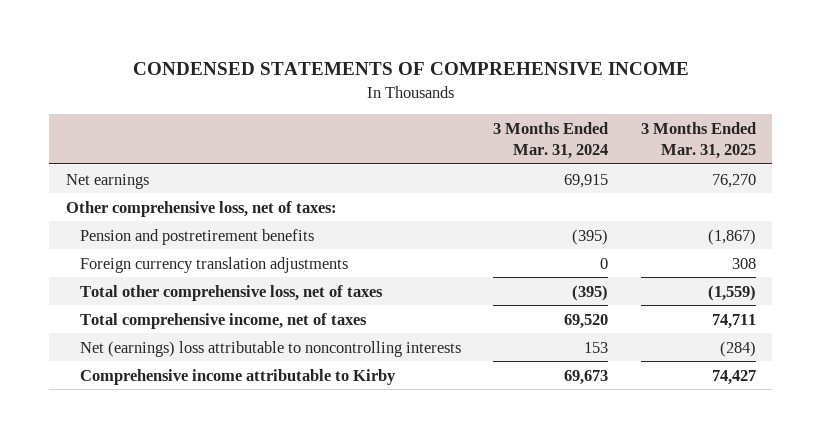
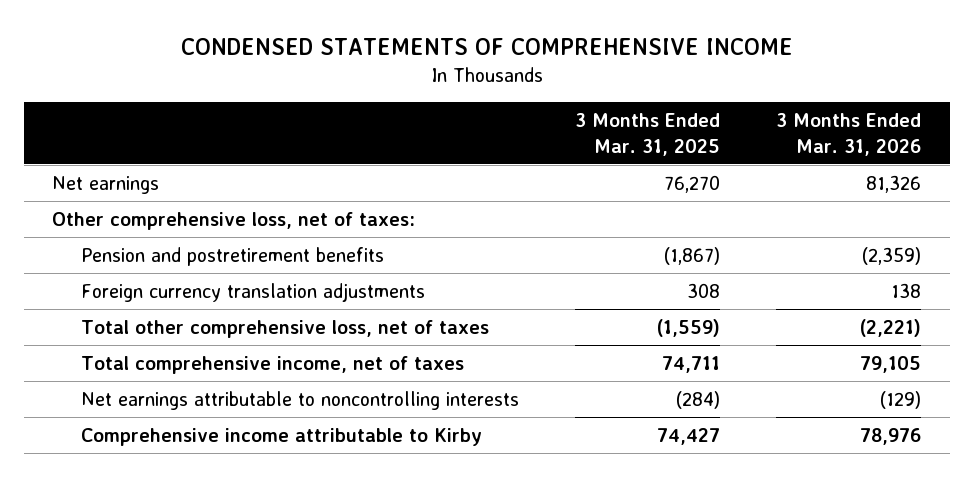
[493,121,609,160] 3 Months Ended Mar. 31, 2024 -> none
none -> [776,113,922,156] 3 Months Ended Mar. 31, 2026
[79,340,461,357] Net (earnings) loss attributable to noncontrolling interests -> [80,390,519,410] Net earnings attributable to noncontrolling interests

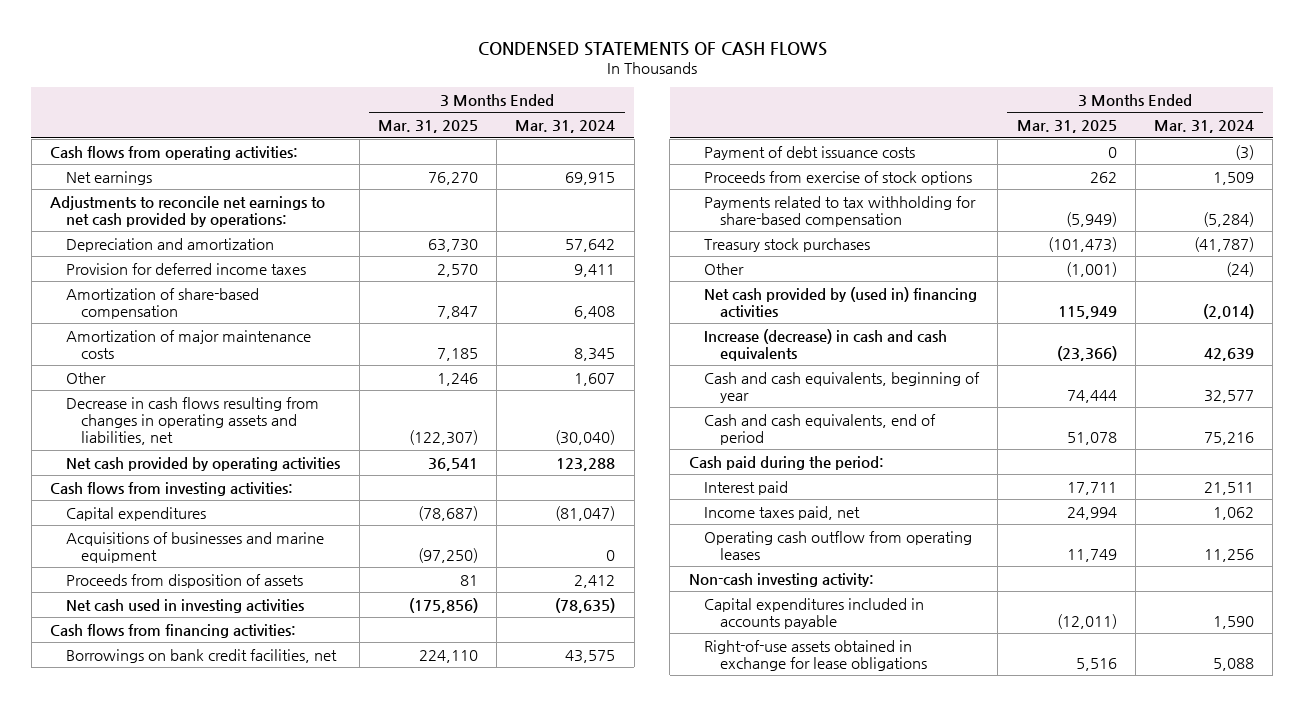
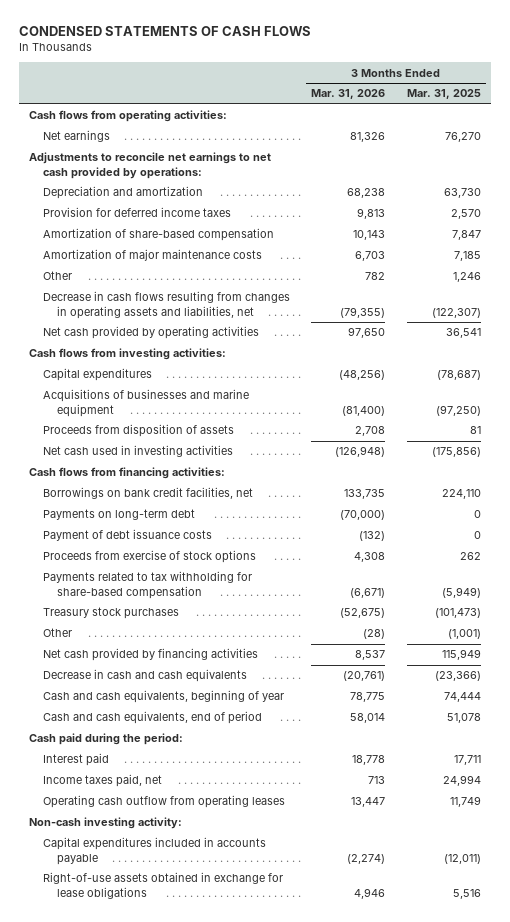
[515,120,616,134] Mar. 31, 2024 -> none
none -> [311,89,386,100] Mar. 31, 2026
none -> [43,509,196,521] Payments on long-term debt
[704,286,978,317] Net cash provided by (used in) financing activities -> [43,648,259,662] Net cash provided by financing activities
[704,328,948,361] Increase (decrease) in cash and cash equivalents -> [43,669,248,683] Decrease in cash and cash equivalents

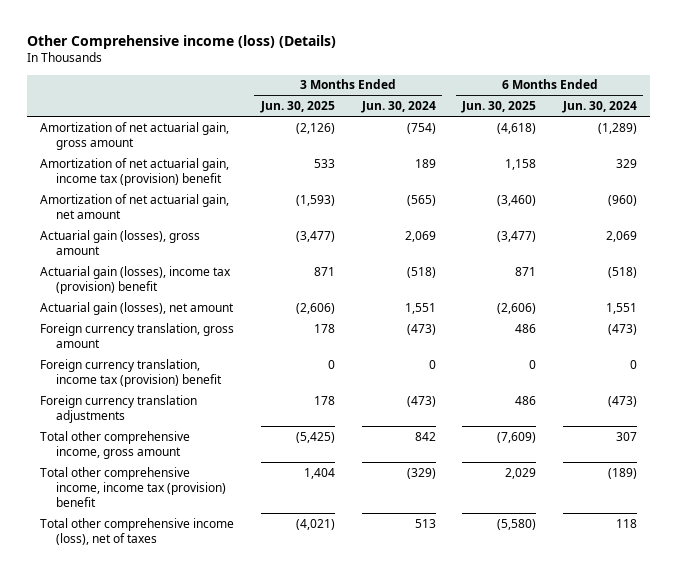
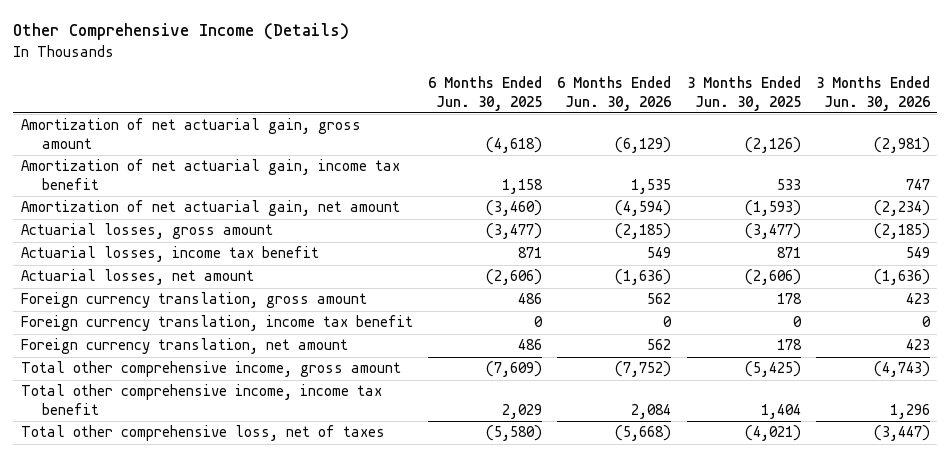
[27,35,337,50] Other Comprehensive income (loss) (Details) -> [13,23,350,41] Other Comprehensive Income (Details)
[360,101,436,114] Jun. 30, 2024 -> none
[561,101,637,114] Jun. 30, 2024 -> none
none -> [557,76,672,111] 6 Months Ended Jun. 30, 2026
none -> [815,76,930,111] 3 Months Ended Jun. 30, 2026
[40,157,230,186] Amortization of net actuarial gain, income tax (provision) benefit -> [20,159,400,191] Amortization of net actuarial gain, income tax benefit
[40,229,201,255] Actuarial gain (losses), gross amount -> [20,223,273,240] Actuarial losses, gross amount
[40,265,232,294] Actuarial gain (losses), income tax (provision) benefit -> [20,246,319,263] Actuarial losses, income tax benefit
[40,301,235,315] Actuarial gain (losses), net amount -> [20,269,254,286] Actuarial losses, net amount
[40,358,222,387] Foreign currency translation, income tax (provision) benefit -> [20,315,413,332] Foreign currency translation, income tax benefit
[40,394,198,423] Foreign currency translation adjustments -> [20,338,348,355] Foreign currency translation, net amount
[40,466,226,508] Total other comprehensive income, income tax (provision) benefit -> [20,384,382,416] Total other comprehensive income, income tax benefit
[40,517,235,545] Total other comprehensive income (loss), net of taxes -> [20,425,385,442] Total other comprehensive loss, net of taxes

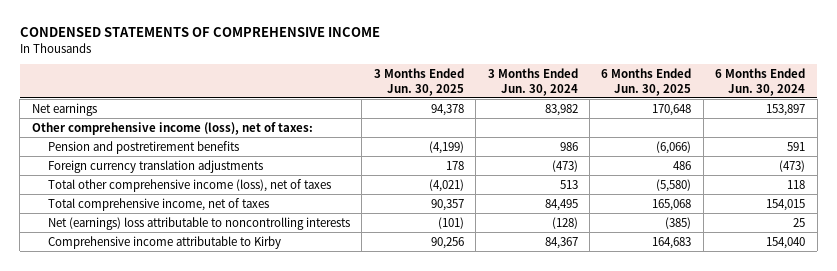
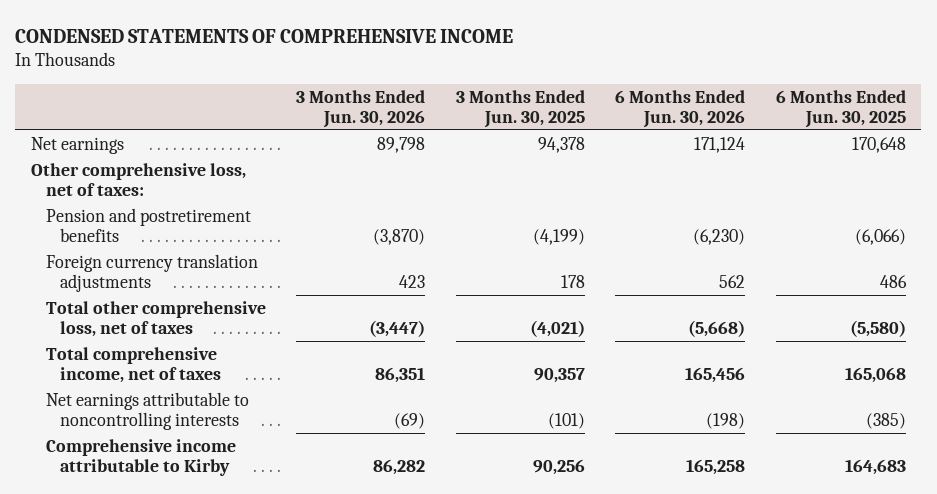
[487,67,578,96] 3 Months Ended Jun. 30, 2024 -> none
[715,67,806,96] 6 Months Ended Jun. 30, 2024 -> none
none -> [296,89,426,128] 3 Months Ended Jun. 30, 2026
none -> [615,89,746,128] 6 Months Ended Jun. 30, 2026
[31,121,313,135] Other comprehensive income (loss), net of taxes: -> [30,162,246,197] Other comprehensive loss, net of taxes:
[47,178,331,192] Total other comprehensive income (loss), net of taxes -> [45,300,266,338] Total other comprehensive loss, net of taxes
[47,216,350,230] Net (earnings) loss attributable to noncontrolling interests -> [45,391,249,431] Net earnings attributable to noncontrolling interests

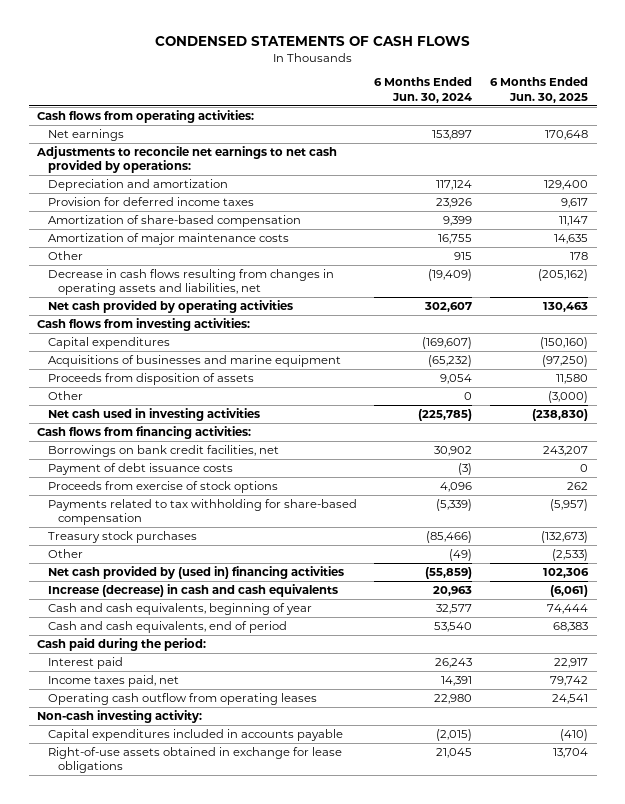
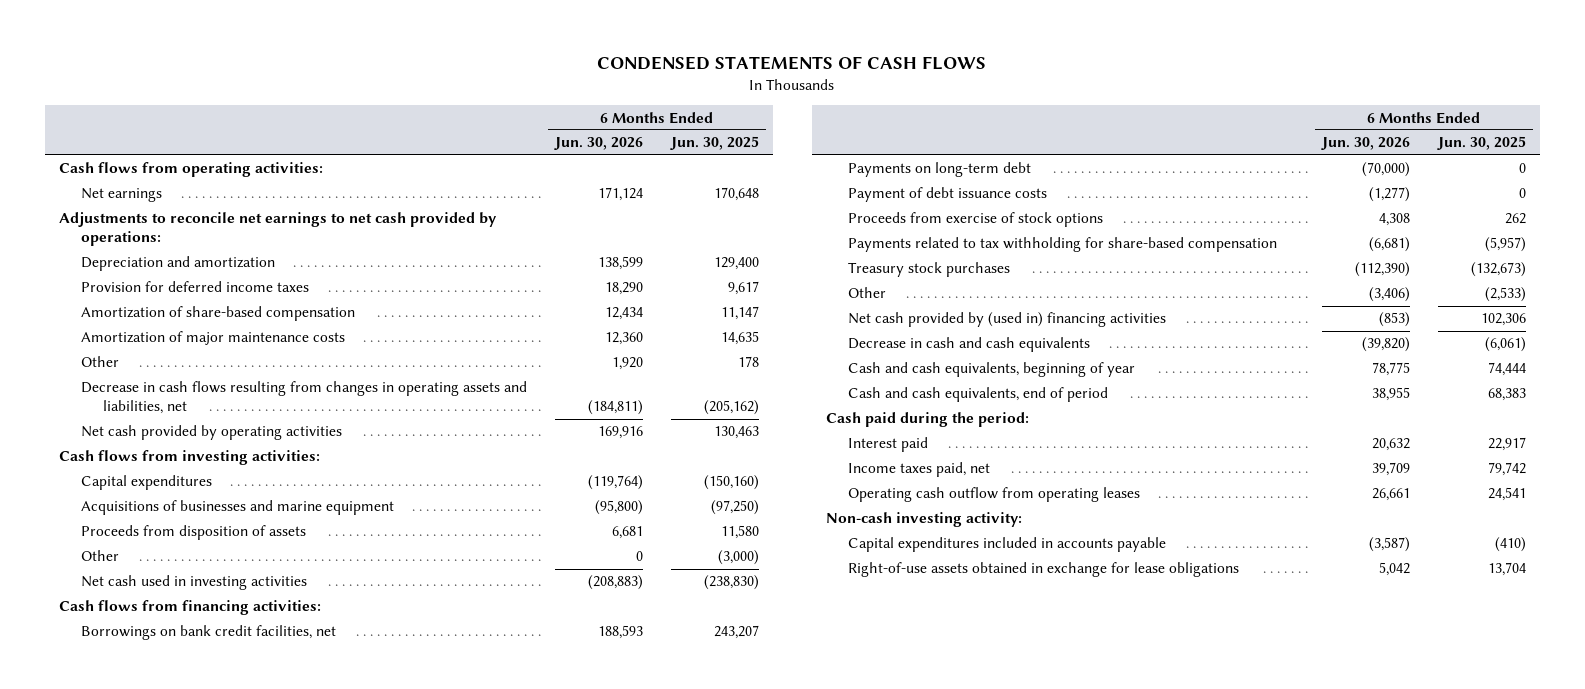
[374,77,473,103] 6 Months Ended Jun. 30, 2024 -> none
none -> [553,137,643,151] Jun. 30, 2026
none -> [847,162,1031,178] Payments on long-term debt
[47,583,338,597] Increase (decrease) in cash and cash equivalents -> [847,337,1090,353] Decrease in cash and cash equivalents

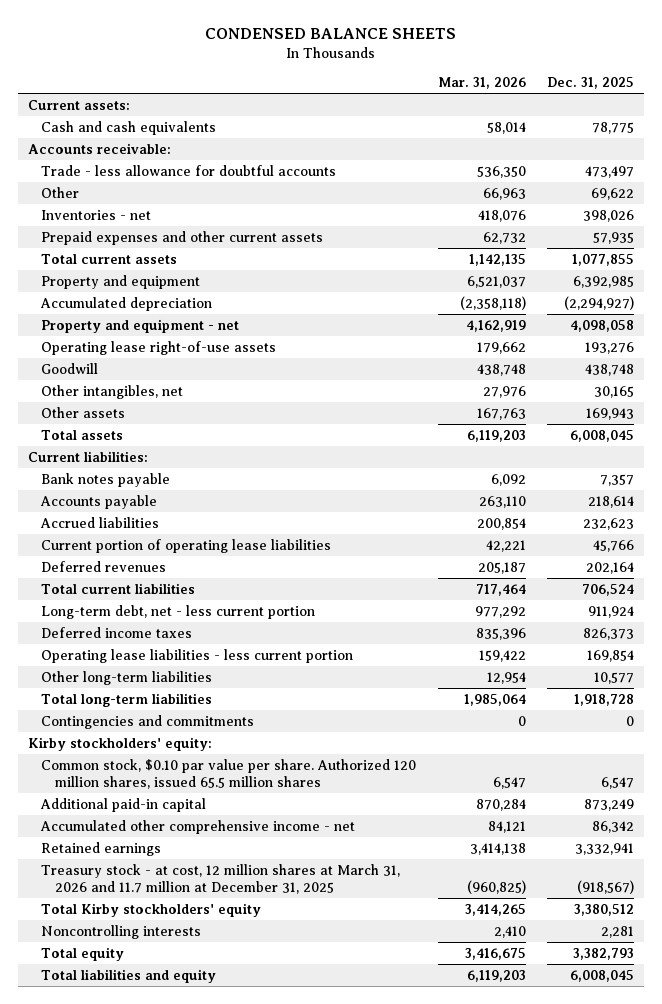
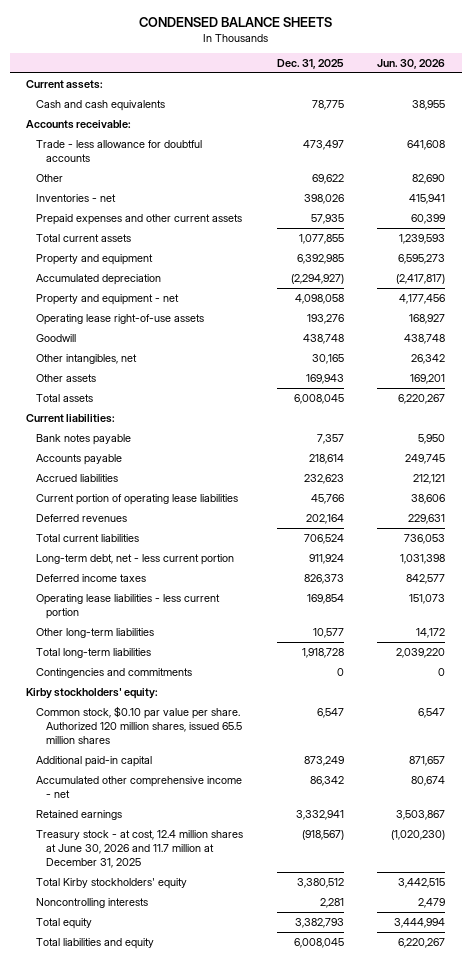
[437,77,526,90] Mar. 31, 2026 -> none
none -> [376,59,445,70] Jun. 30, 2026
[41,863,401,895] Treasury stock - at cost, 12 million shares at March 31, 2026 and 11.7 million at December 31, 2025 -> [36,829,244,868] Treasury stock - at cost, 12.4 million shares at June 30, 2026 and 11.7 million at December 31, 2025

